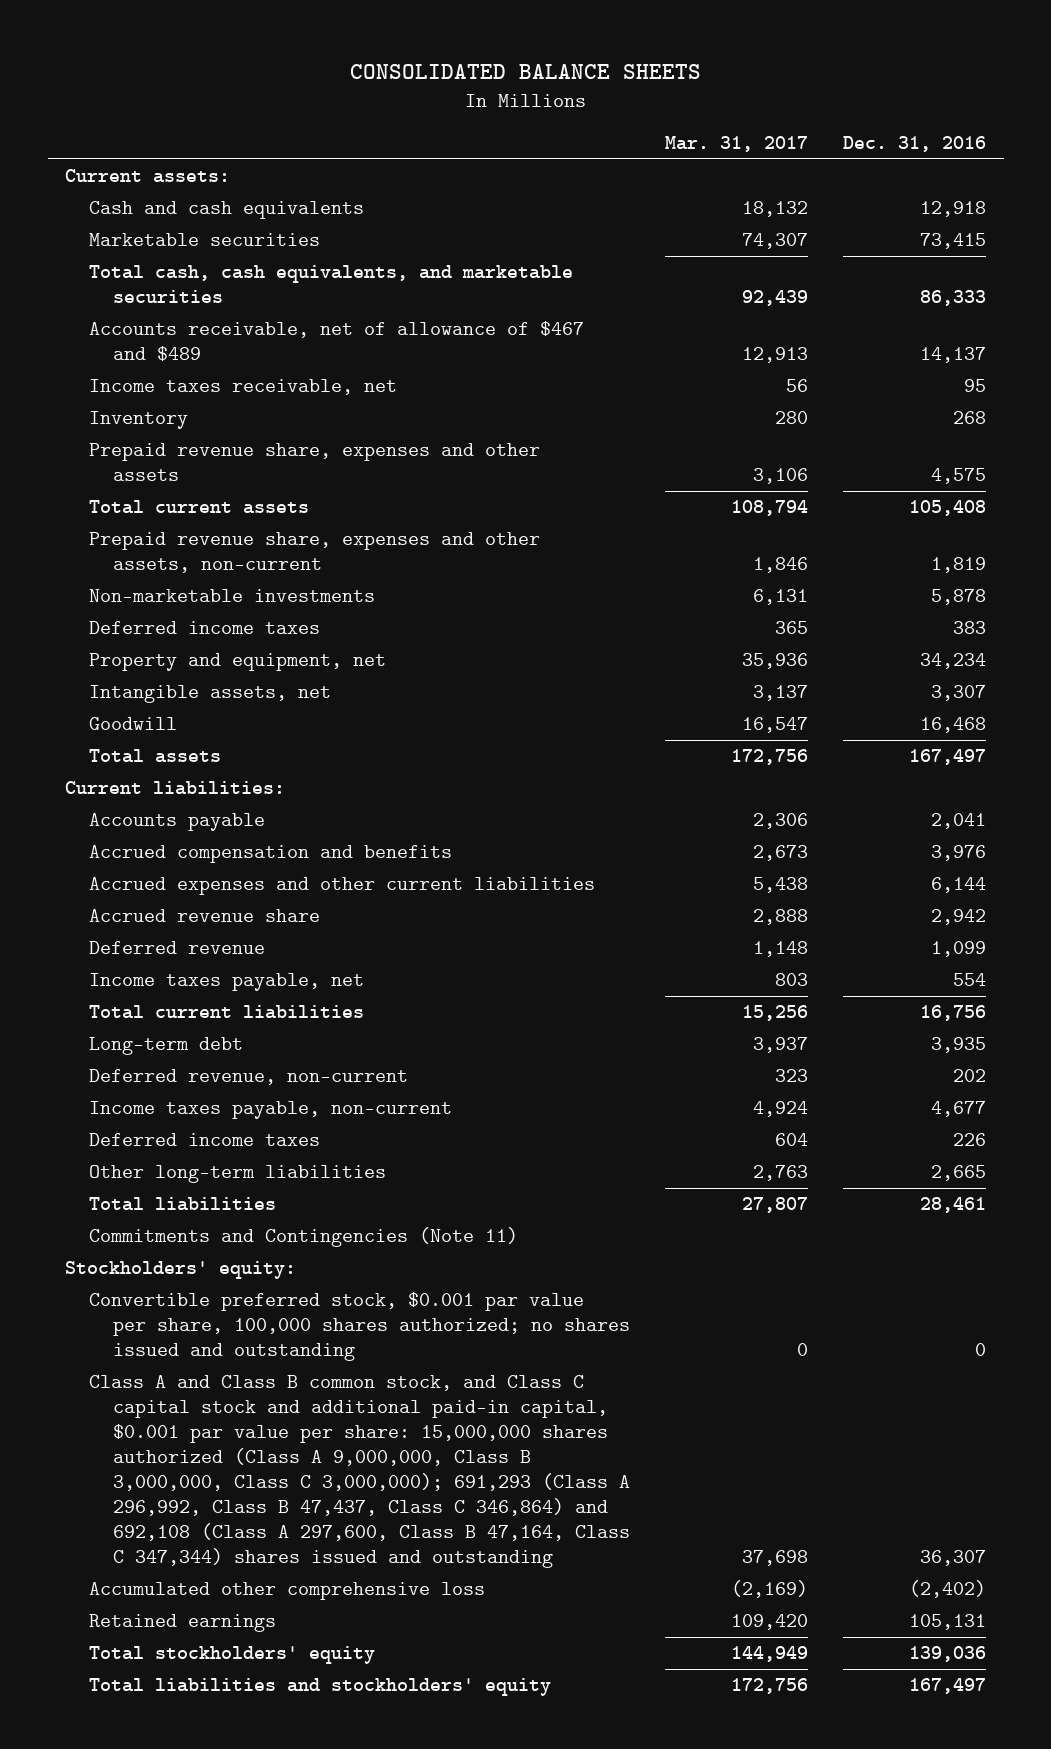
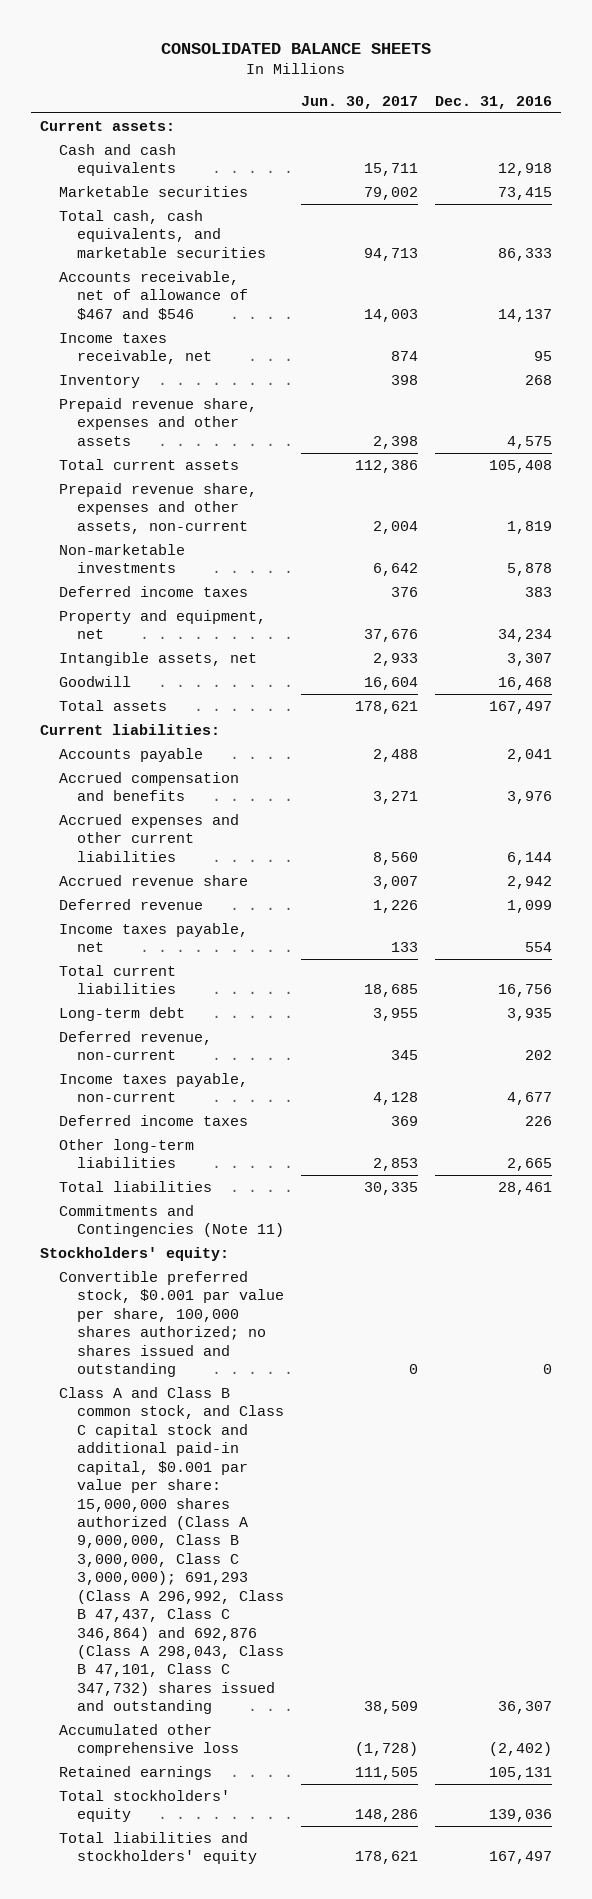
[665,136,809,153] Mar. 31, 2017 -> none
none -> [301,95,419,109] Jun. 30, 2017
[89,321,585,362] Accounts receivable, net of allowance of $467 and $489 -> [58,270,249,320] Accounts receivable, net of allowance of $467 and $546
[89,1375,630,1569] Class A and Class B common stock, and Class C capital stock and additional paid-in capital, $0.001 par value per share: 15,000,000 shares authorized (Class A 9,000,000, Class B 3,000,000, Class C 3,000,000); 691,293 (Class A 296,992, Class B 47,437, Class C 346,864) and 692,108 (Class A 297,600, Class B 47,164, Class C 347,344) shares issued and outstanding -> [58,1386,285,1715] Class A and Class B common stock, and Class C capital stock and additional paid-in capital, $0.001 par value per share: 15,000,000 shares authorized (Class A 9,000,000, Class B 3,000,000, Class C 3,000,000); 691,293 (Class A 296,992, Class B 47,437, Class C 346,864) and 692,876 (Class A 298,043, Class B 47,101, Class C 347,732) shares issued and outstanding

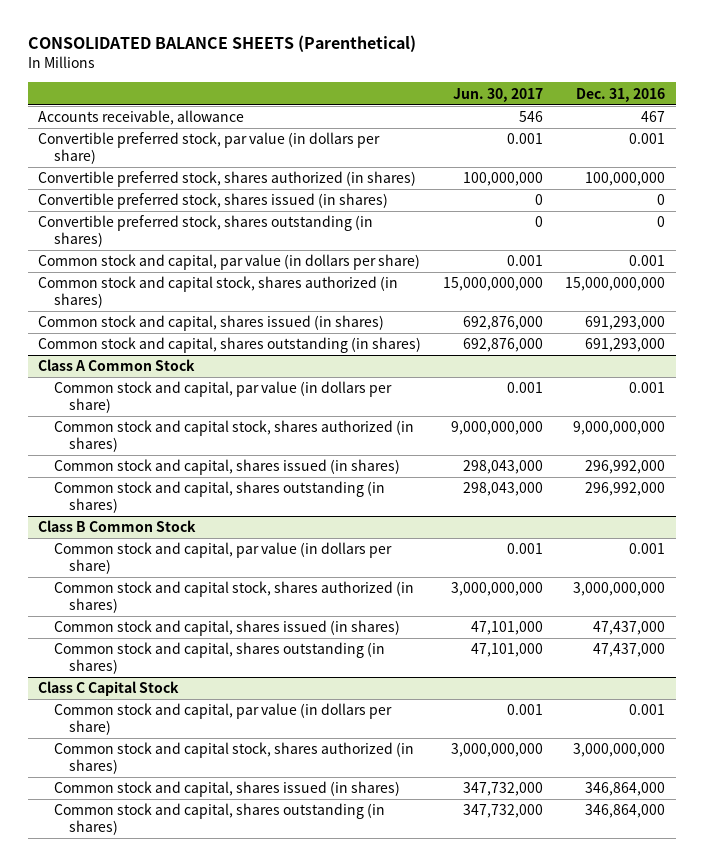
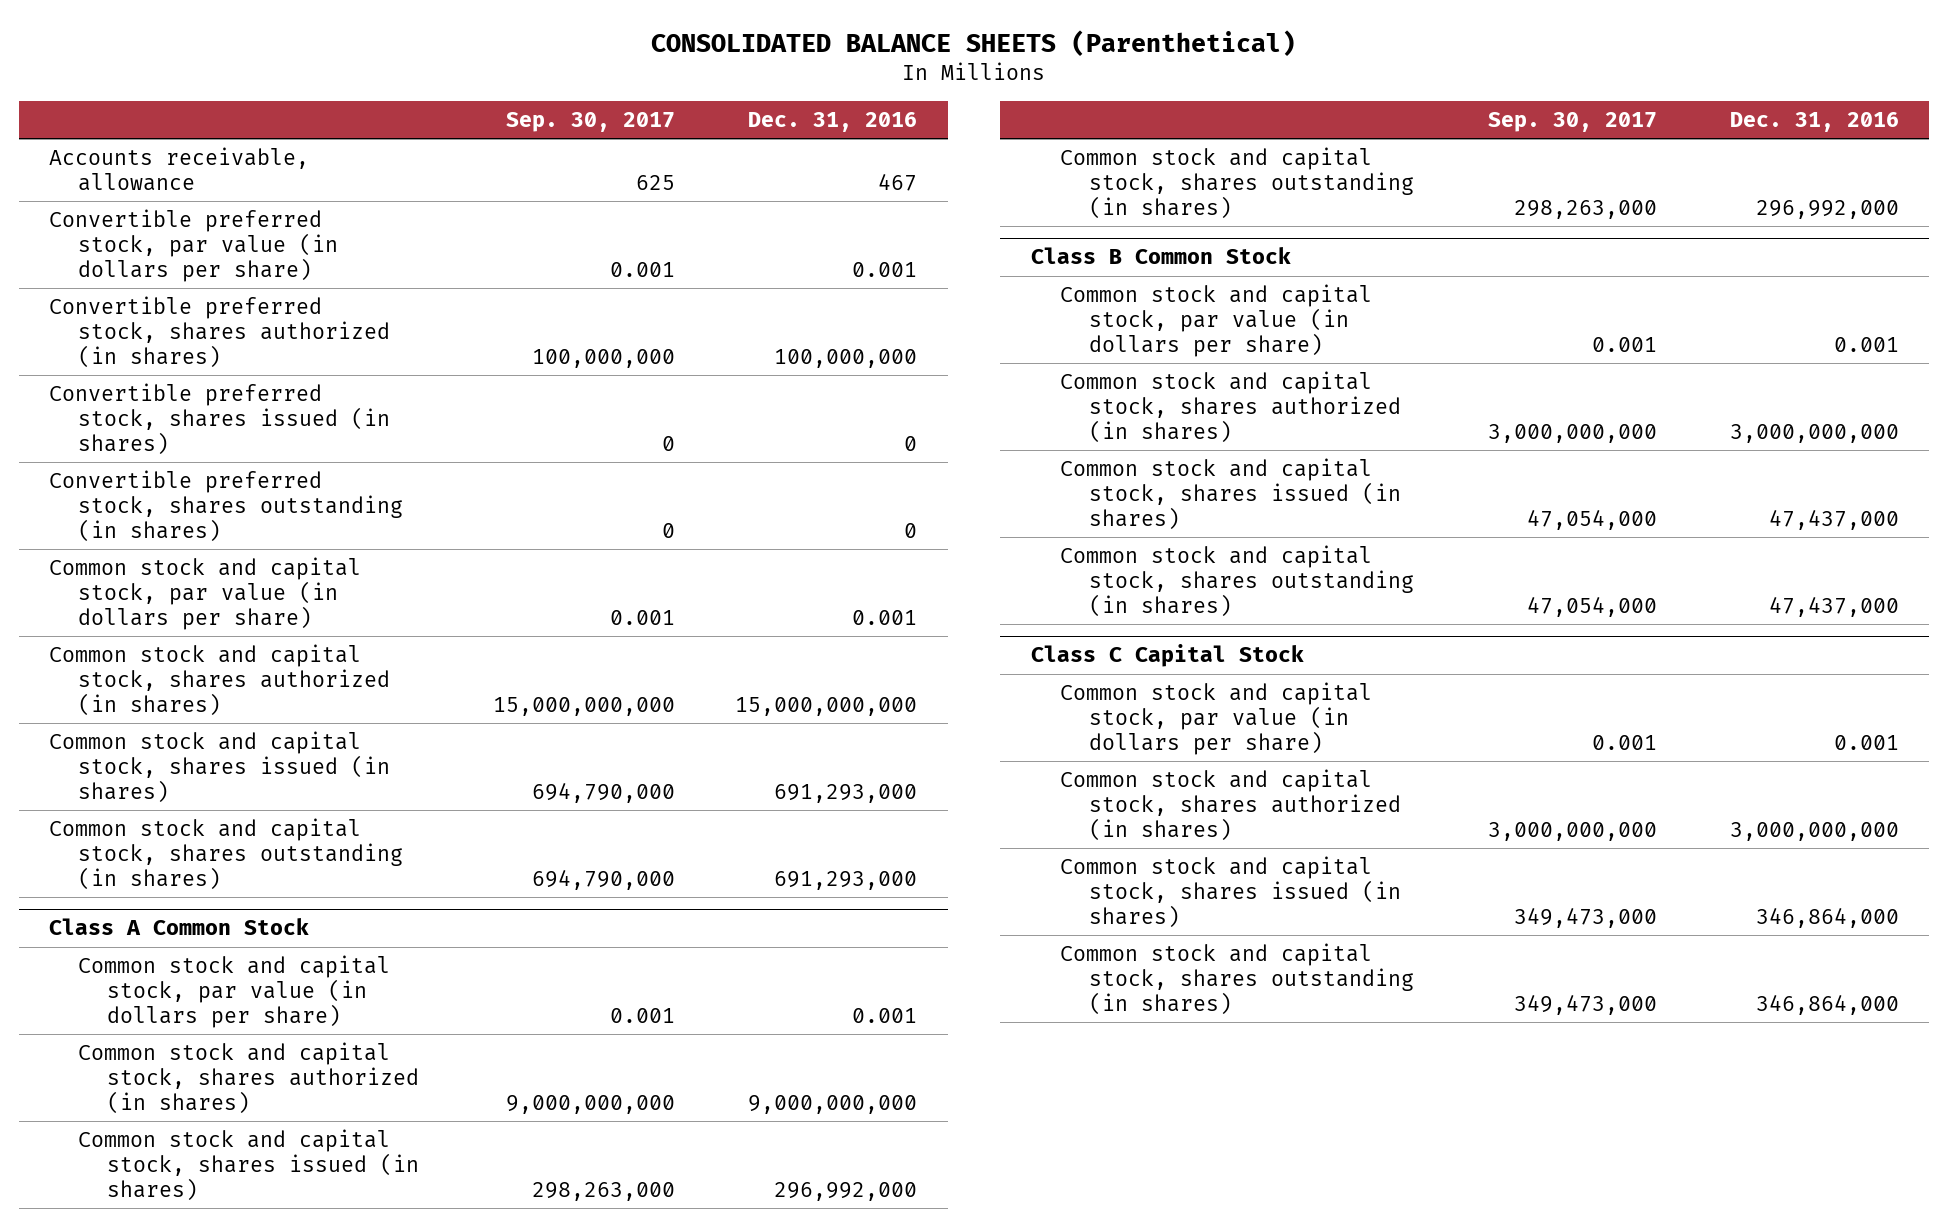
[453,87,544,102] Jun. 30, 2017 -> none
none -> [505,112,675,133] Sep. 30, 2017
[38,254,421,271] Common stock and capital, par value (in dollars per share) -> [48,556,361,630] Common stock and capital stock, par value (in dollars per share)
[38,315,385,332] Common stock and capital, shares issued (in shares) -> [48,730,391,803] Common stock and capital stock, shares issued (in shares)
[38,337,422,354] Common stock and capital, shares outstanding (in shares) -> [48,817,404,890] Common stock and capital stock, shares outstanding (in shares)
[53,381,392,413] Common stock and capital, par value (in dollars per share) -> [78,954,391,1028] Common stock and capital stock, par value (in dollars per share)
[53,459,400,476] Common stock and capital, shares issued (in shares) -> [78,1128,420,1201] Common stock and capital stock, shares issued (in shares)
[53,481,385,513] Common stock and capital, shares outstanding (in shares) -> [1059,146,1415,219] Common stock and capital stock, shares outstanding (in shares)
[53,542,392,574] Common stock and capital, par value (in dollars per share) -> [1059,283,1372,357] Common stock and capital stock, par value (in dollars per share)
[53,620,400,637] Common stock and capital, shares issued (in shares) -> [1059,457,1402,530] Common stock and capital stock, shares issued (in shares)
[53,642,385,674] Common stock and capital, shares outstanding (in shares) -> [1059,544,1415,617] Common stock and capital stock, shares outstanding (in shares)
[53,703,392,735] Common stock and capital, par value (in dollars per share) -> [1059,681,1372,755] Common stock and capital stock, par value (in dollars per share)
[53,781,400,798] Common stock and capital, shares issued (in shares) -> [1059,855,1402,928] Common stock and capital stock, shares issued (in shares)
[53,803,385,835] Common stock and capital, shares outstanding (in shares) -> [1059,942,1415,1015] Common stock and capital stock, shares outstanding (in shares)

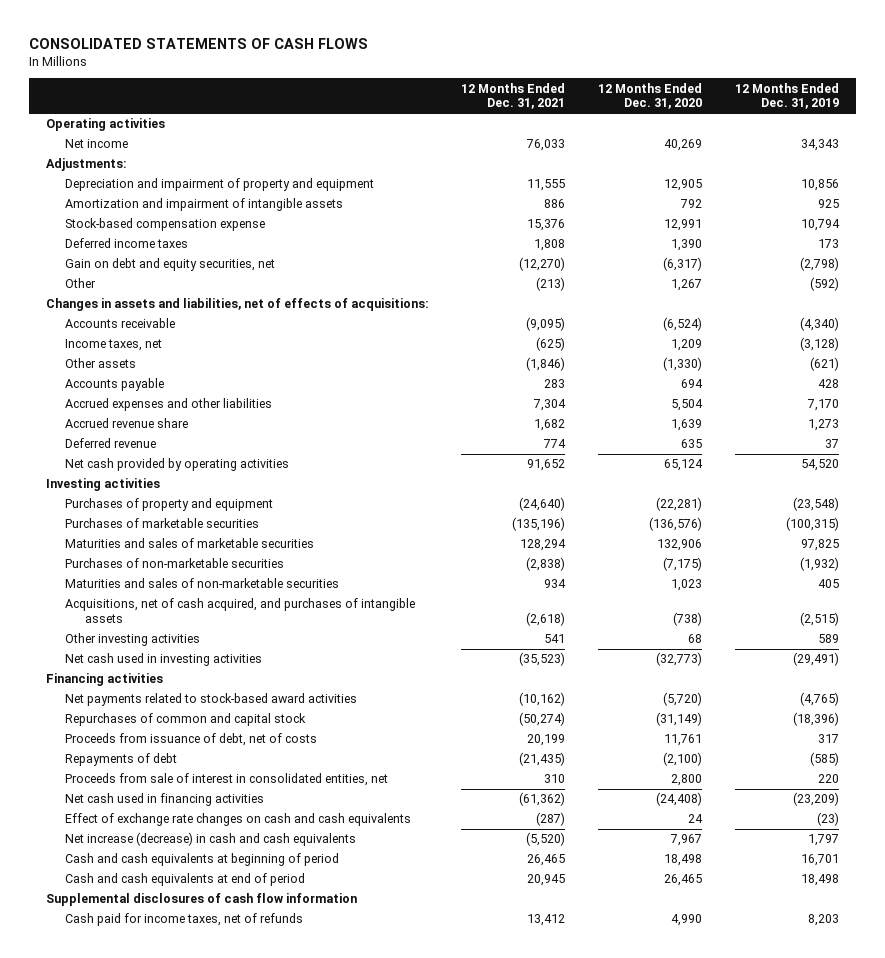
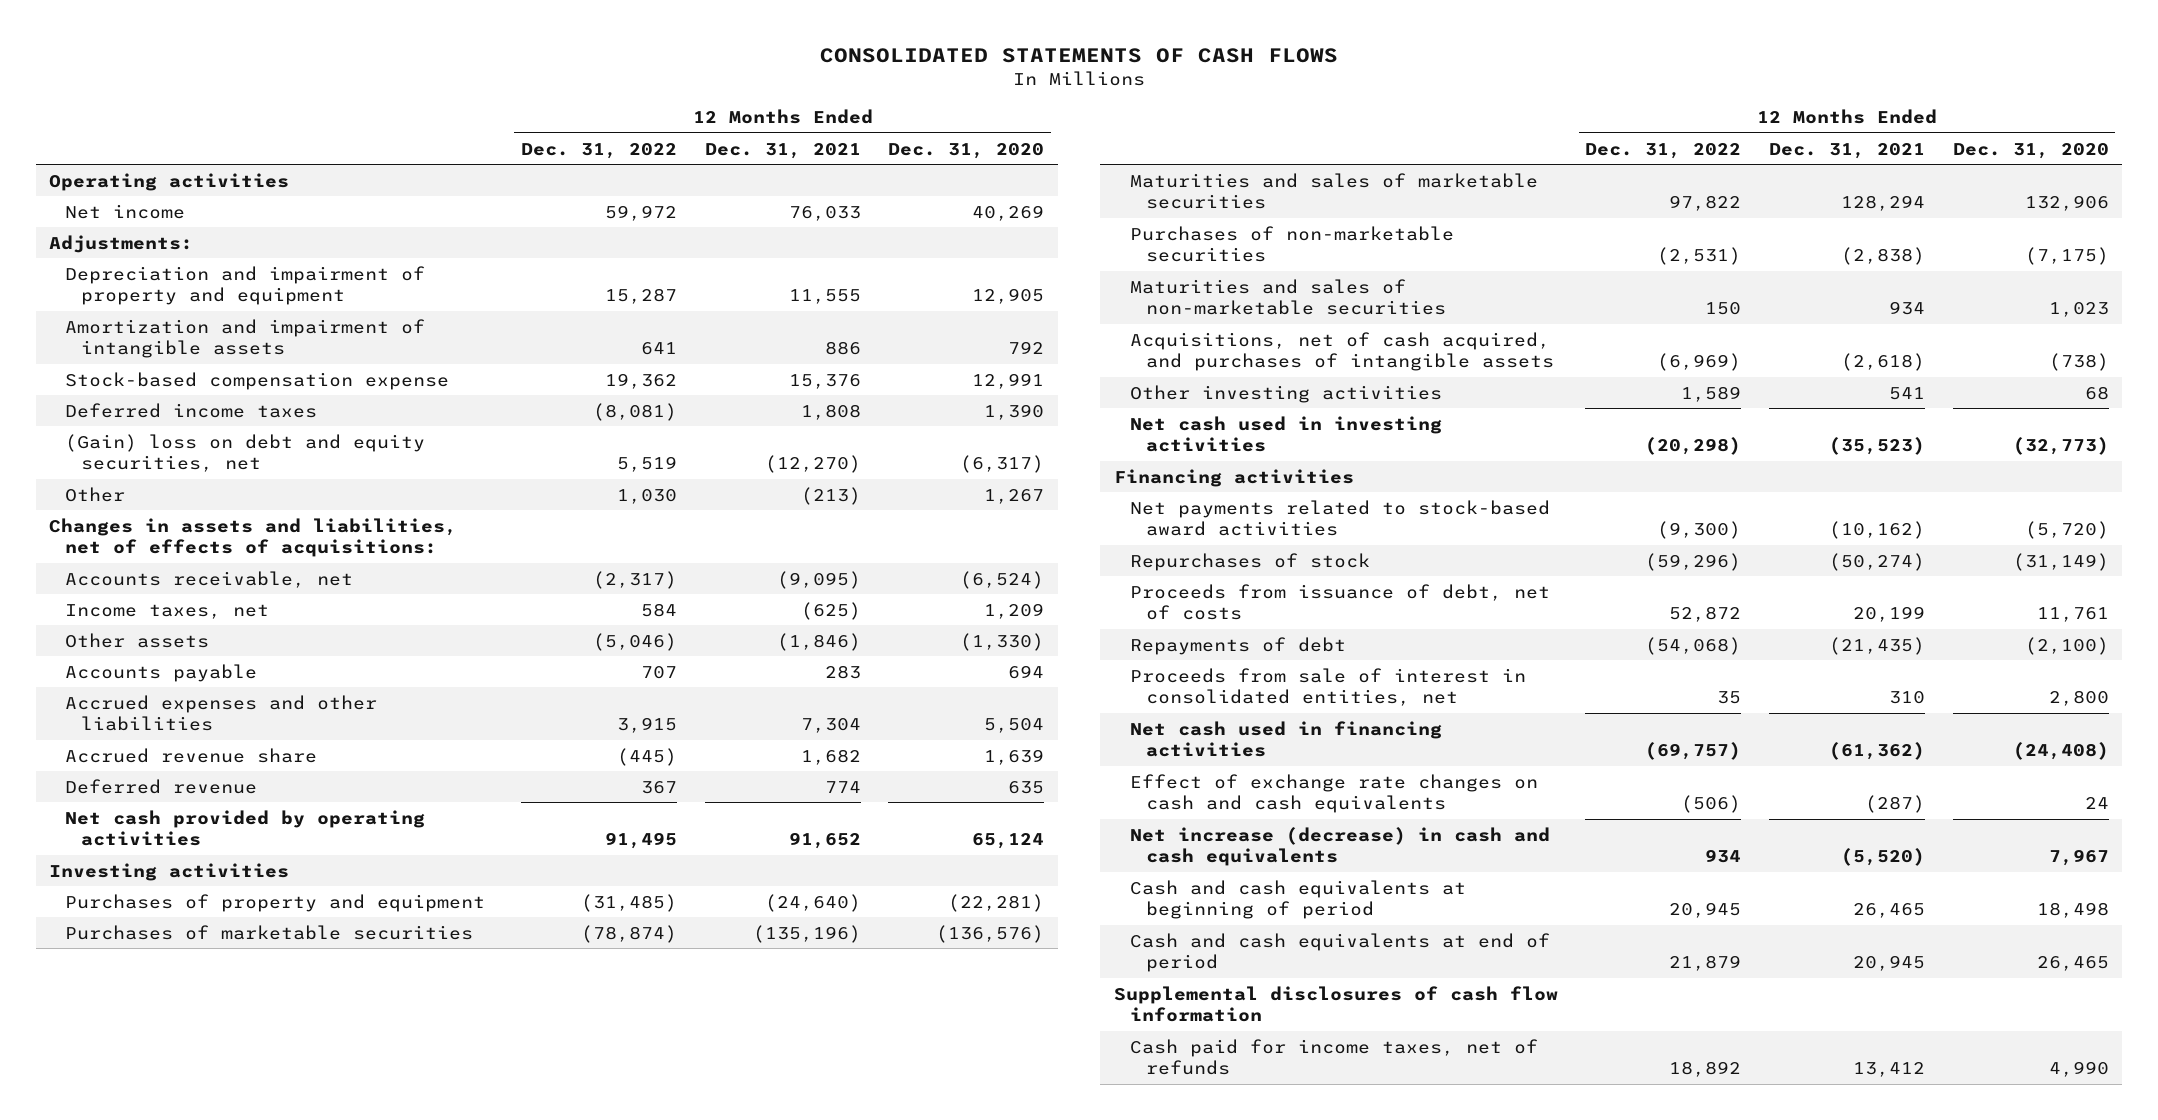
[735,82,840,110] 12 Months Ended Dec. 31, 2019 -> none
none -> [521,142,678,159] Dec. 31, 2022
[65,258,276,272] Gain on debt and equity securities, net -> [65,433,426,473] (Gain) loss on debt and equity securities, net
[65,318,176,329] Accounts receivable -> [65,570,354,588] Accounts receivable, net
[65,713,307,727] Repurchases of common and capital stock -> [1129,552,1370,571] Repurchases of stock

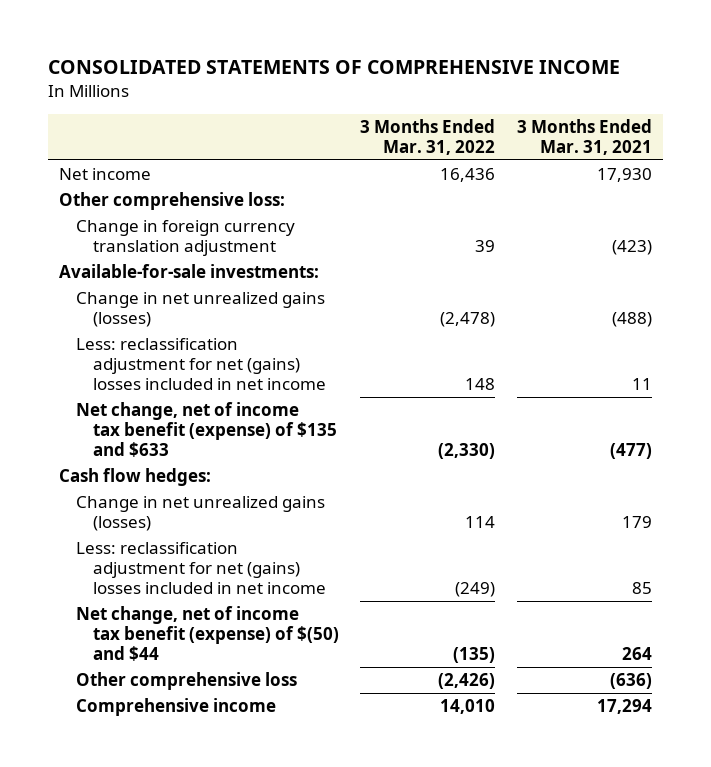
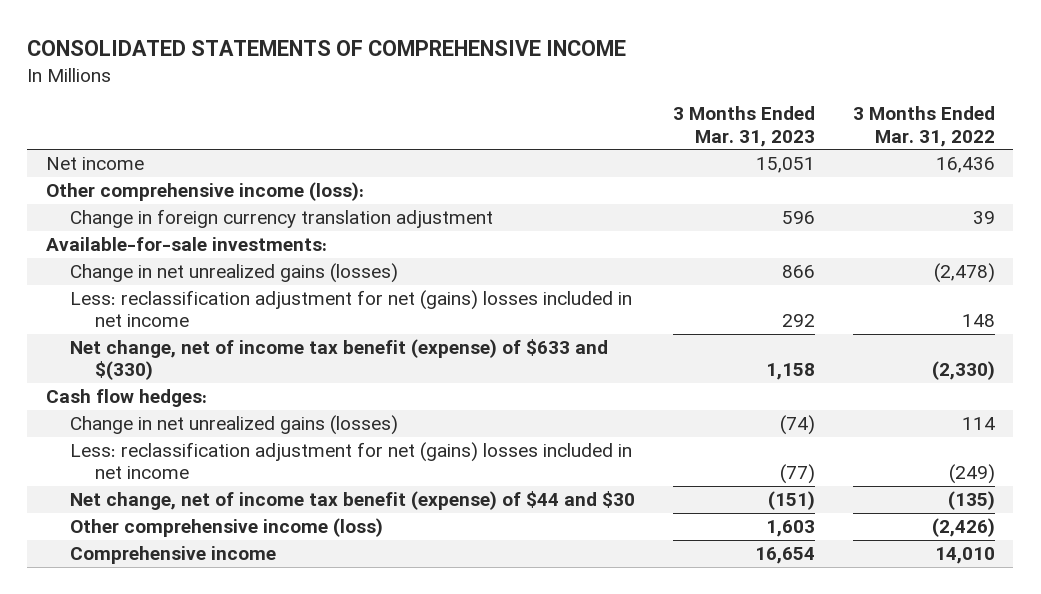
[516,118,652,155] 3 Months Ended Mar. 31, 2021 -> none
none -> [673,106,816,147] 3 Months Ended Mar. 31, 2023
[58,192,285,211] Other comprehensive loss: -> [45,182,364,202] Other comprehensive income (loss):
[75,402,337,457] Net change, net of income tax benefit (expense) of $135 and $633 -> [70,339,609,381] Net change, net of income tax benefit (expense) of $633 and $(330)
[75,606,339,661] Net change, net of income tax benefit (expense) of $(50) and $44 -> [70,491,636,511] Net change, net of income tax benefit (expense) of $44 and $30
[75,672,297,691] Other comprehensive loss -> [70,518,384,538] Other comprehensive income (loss)

